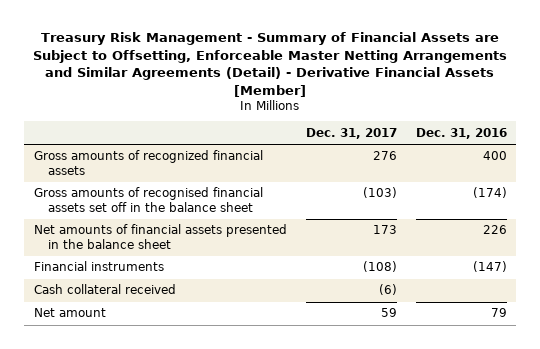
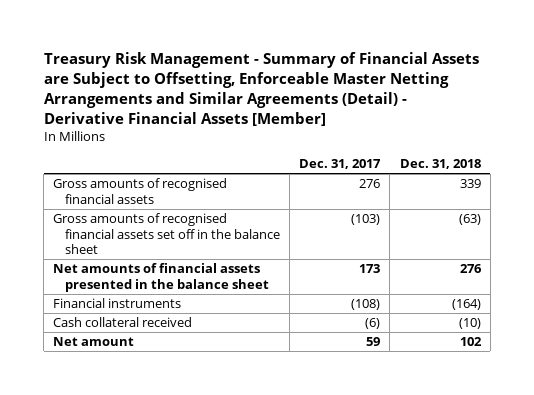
[415,127,507,139] Dec. 31, 2016 -> none
none -> [399,159,481,170] Dec. 31, 2018
[33,150,263,176] Gross amounts of recognized financial assets -> [53,178,228,204] Gross amounts of recognised financial assets

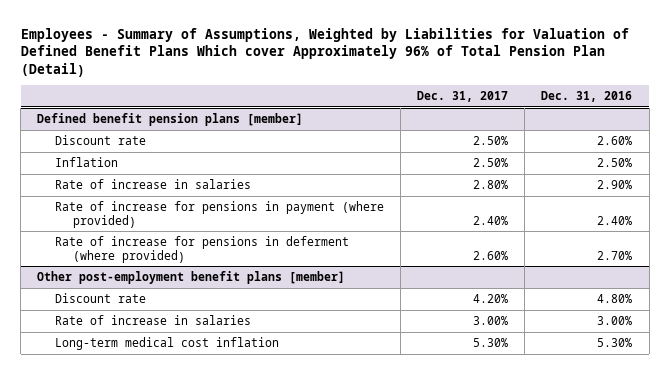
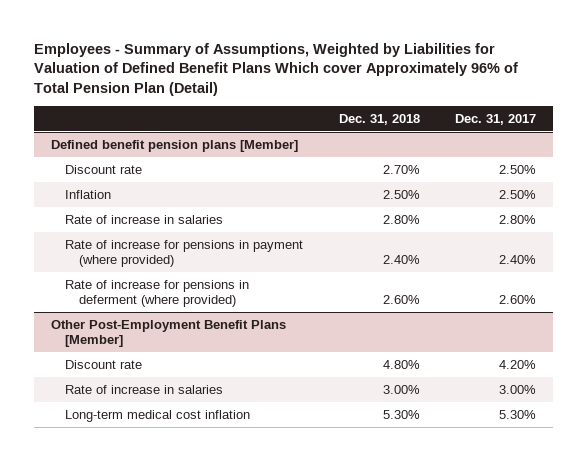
[541,91,633,103] Dec. 31, 2016 -> none
none -> [338,113,420,125] Dec. 31, 2018
[37,112,304,126] Defined benefit pension plans [member] -> [51,139,299,152] Defined benefit pension plans [Member]
[37,270,346,284] Other post-employment benefit plans [member] -> [51,319,287,348] Other Post-Employment Benefit Plans [Member]

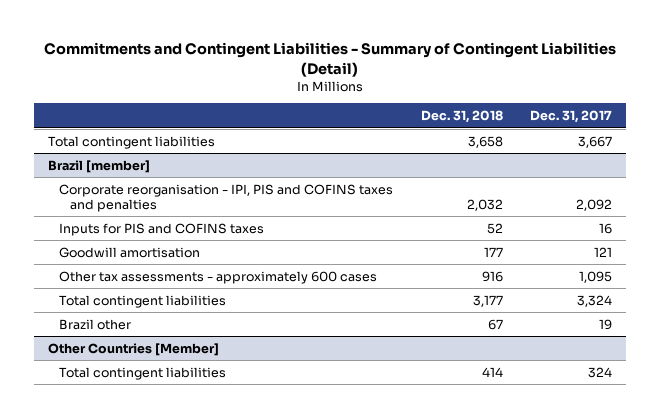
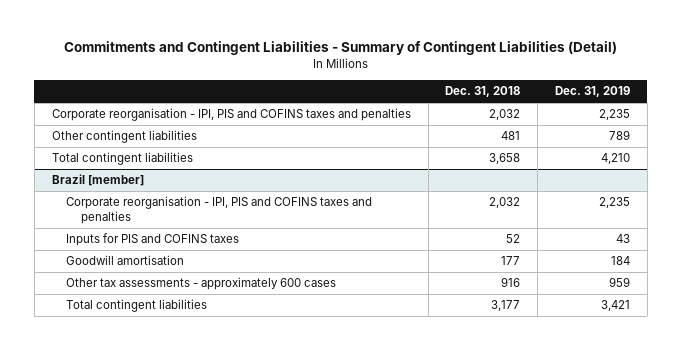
[530,110,613,124] Dec. 31, 2017 -> none
none -> [554,86,630,98] Dec. 31, 2019
none -> [51,108,411,122] Corporate reorganisation - IPI, PIS and COFINS taxes and penalties
none -> [51,130,197,144] Other contingent liabilities
[59,318,132,330] Brazil other -> none
[48,342,220,356] Other Countries [Member] -> none
[59,366,227,380] Total contingent liabilities -> none

